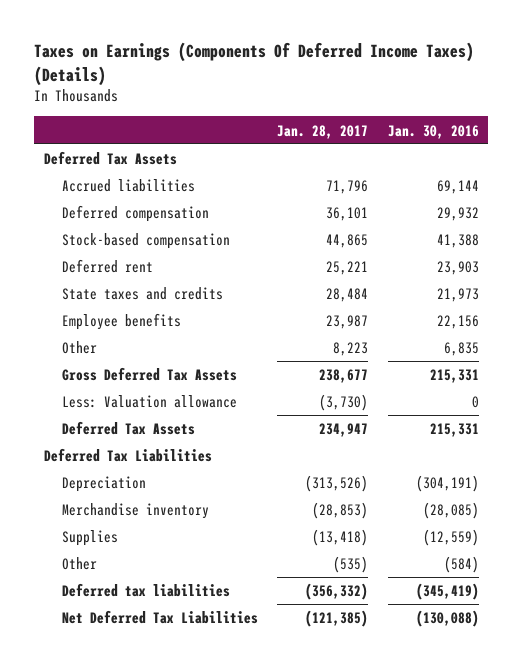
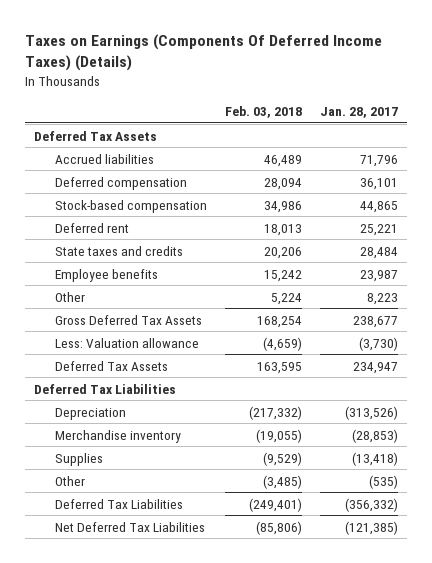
[387,124,479,139] Jan. 30, 2016 -> none
none -> [225,105,303,118] Feb. 03, 2018
[62,583,231,598] Deferred tax liabilities -> [55,498,184,509] Deferred Tax Liabilities

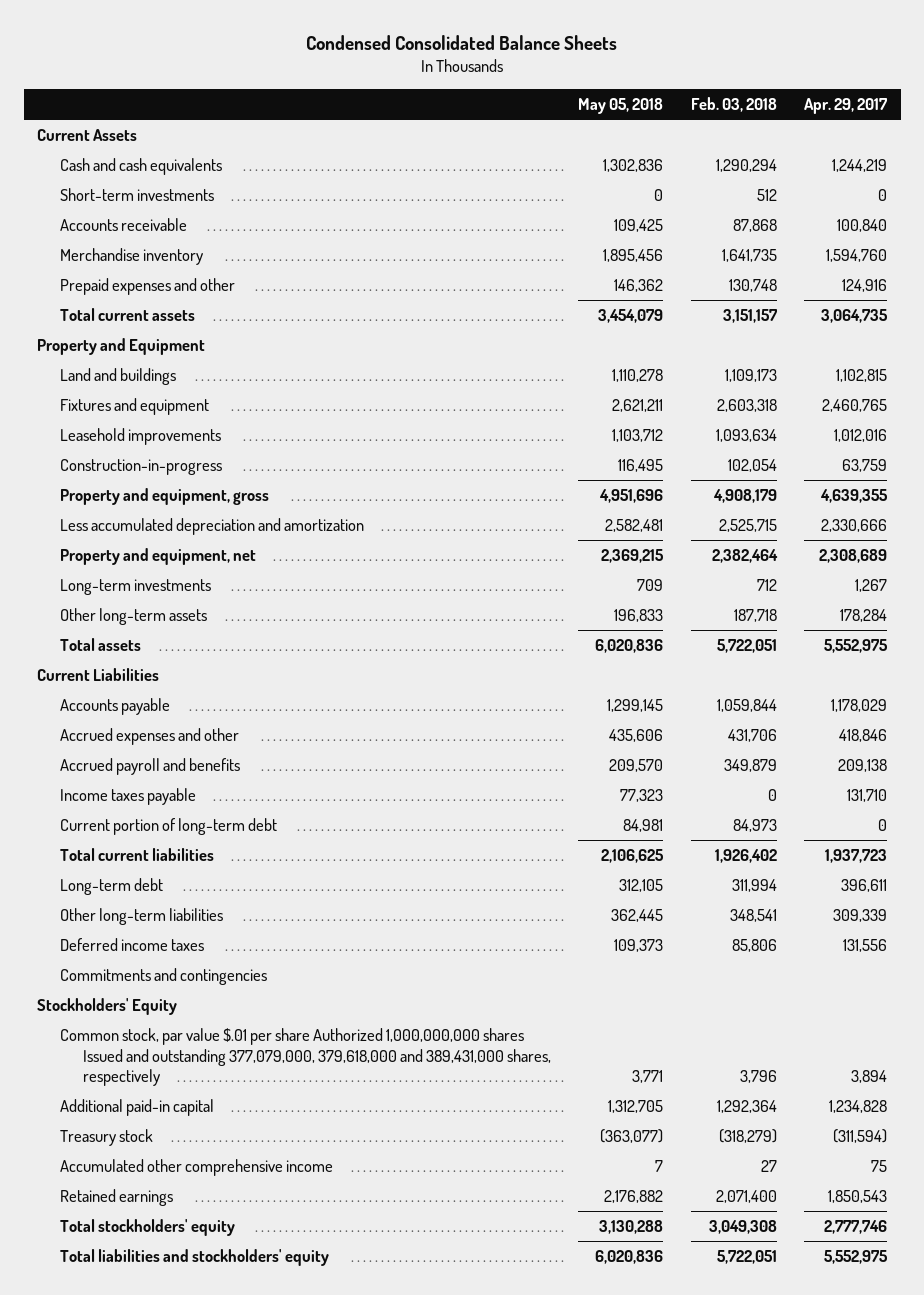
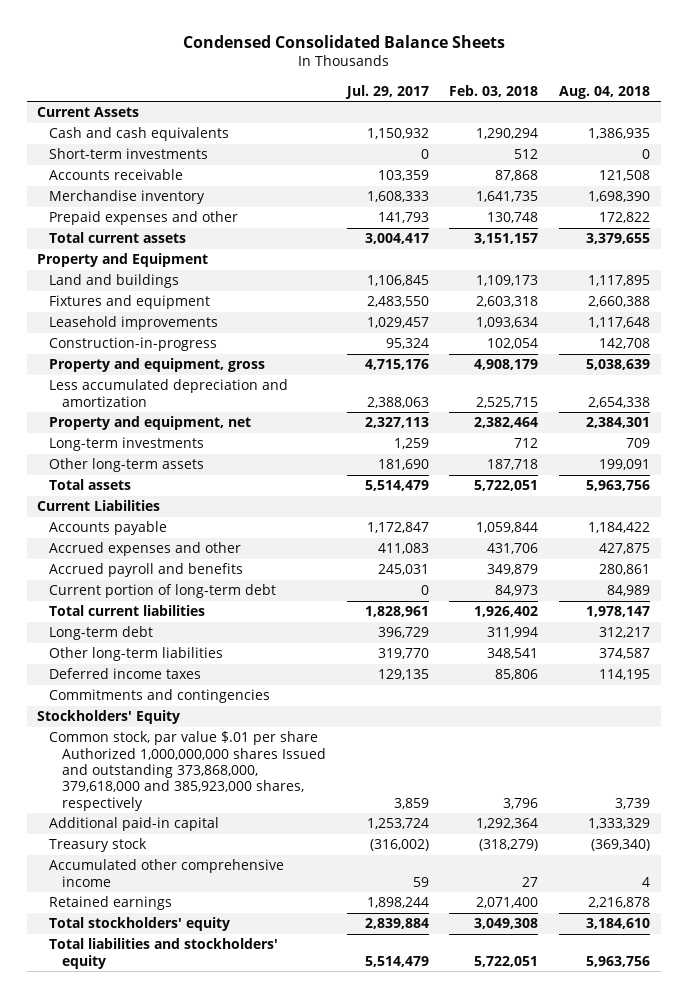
[578,98,664,115] May 05, 2018 -> none
[804,98,889,115] Apr. 29, 2017 -> none
none -> [344,84,429,99] Jul. 29, 2017
none -> [559,85,651,99] Aug. 04, 2018
[60,788,197,806] Income taxes payable -> none
[60,1028,551,1086] Common stock, par value $.01 per share Authorized 1,000,000,000 shares Issued and outstanding 377,079,000, 379,618,000 and 389,431,000 shares, respectively -> [49,731,326,811] Common stock, par value $.01 per share Authorized 1,000,000,000 shares Issued and outstanding 373,868,000, 379,618,000 and 385,923,000 shares, respectively

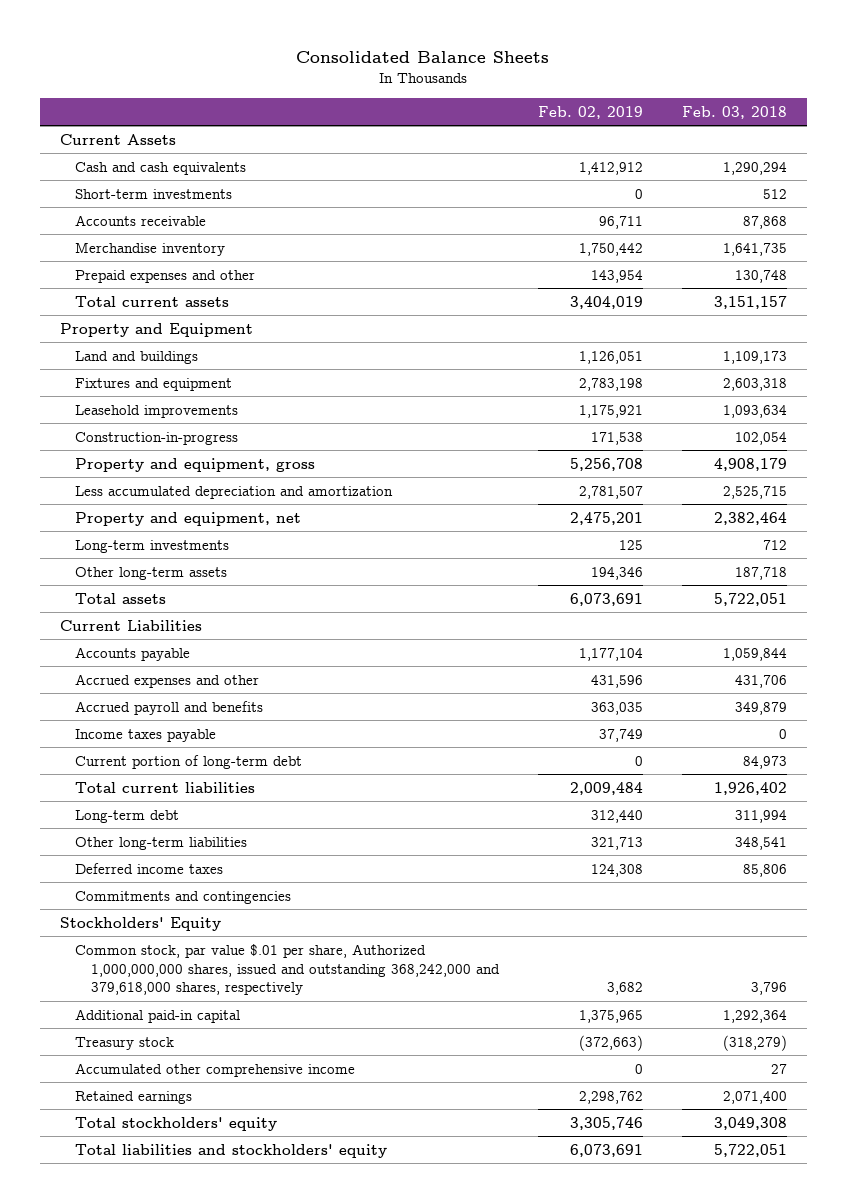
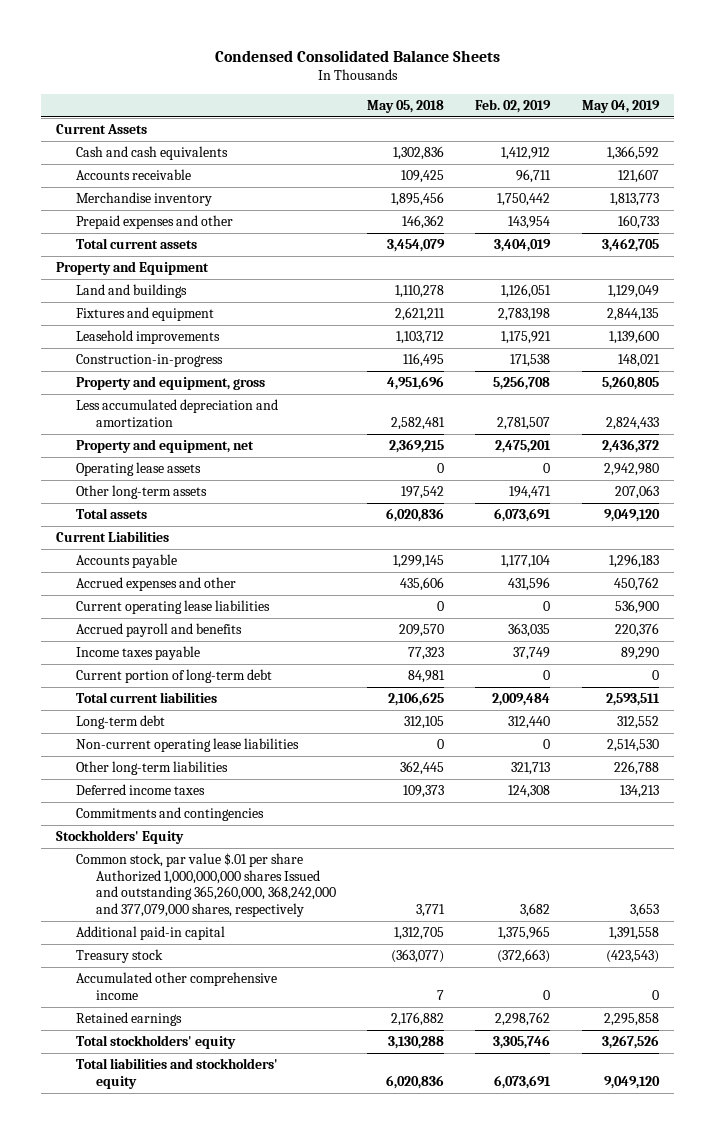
[296,51,550,64] Consolidated Balance Sheets -> [214,49,500,62] Condensed Consolidated Balance Sheets
[682,106,788,120] Feb. 03, 2018 -> none
none -> [367,99,445,113] May 05, 2018
none -> [581,99,660,113] May 04, 2019
[75,188,233,199] Short-term investments -> none
[75,539,230,553] Long-term investments -> none
none -> [75,462,201,477] Operating lease assets
[590,566,643,580] 194,346 -> [509,486,552,500] 194,471
none -> [75,600,270,615] Current operating lease liabilities
none -> [75,738,299,753] Non-current operating lease liabilities
[75,943,500,996] Common stock, par value $.01 per share, Authorized 1,000,000,000 shares, issued and outstanding 368,242,000 and 379,618,000 shares, respectively -> [75,853,336,918] Common stock, par value $.01 per share Authorized 1,000,000,000 shares Issued and outstanding 365,260,000, 368,242,000 and 377,079,000 shares, respectively

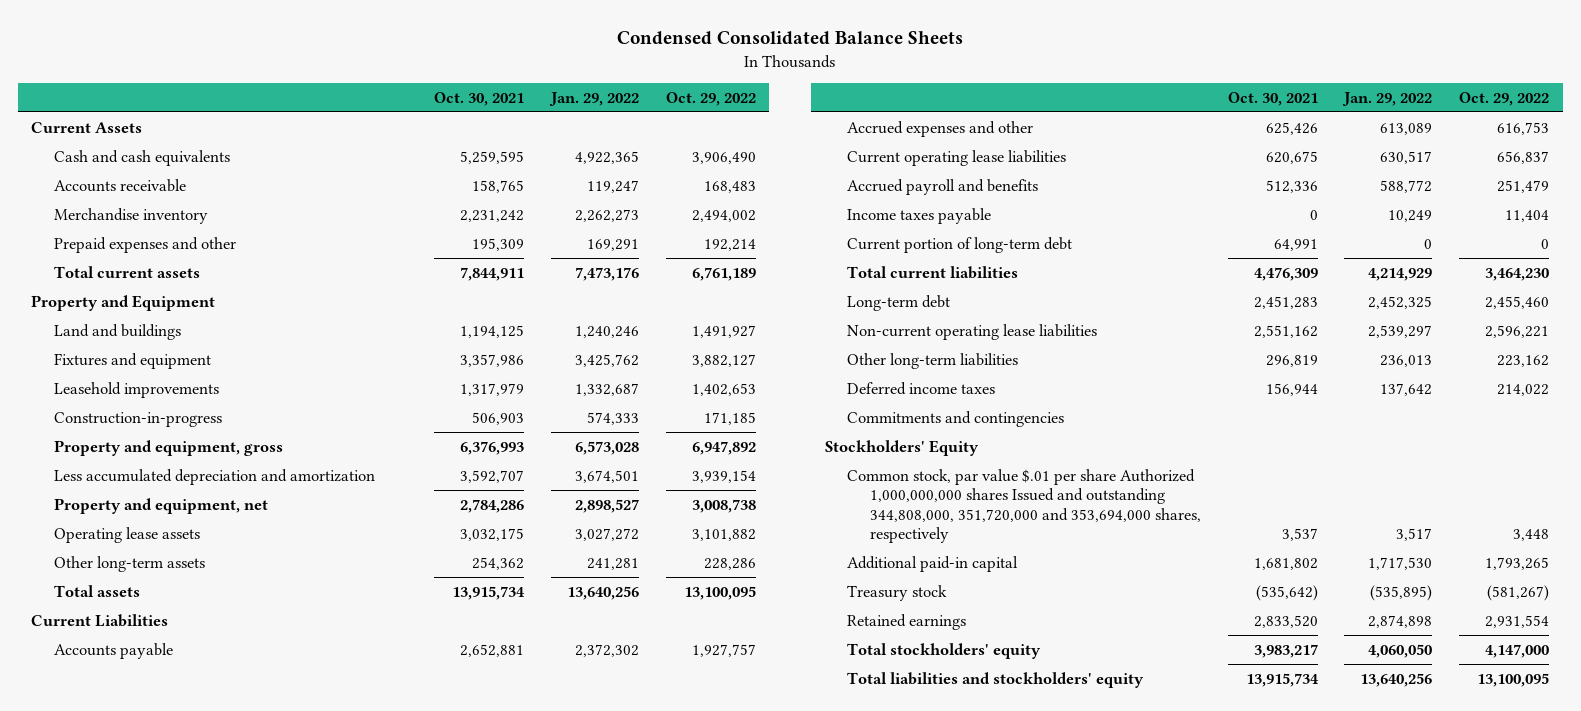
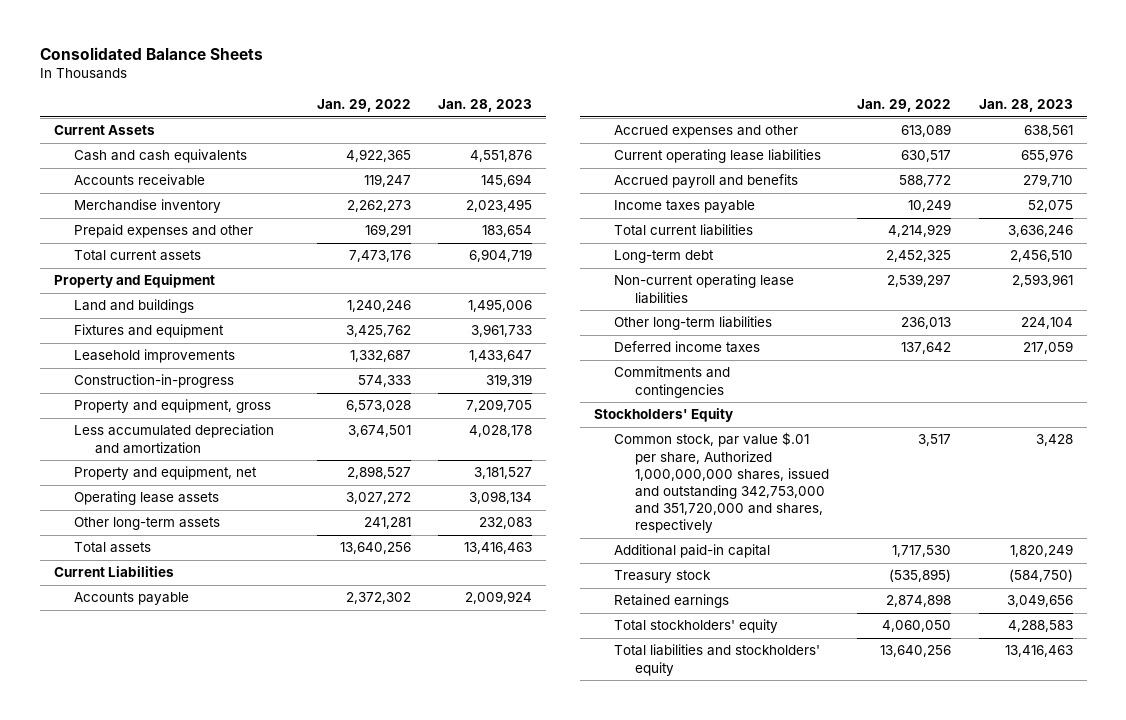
[617,30,964,45] Condensed Consolidated Balance Sheets -> [39,47,263,61] Consolidated Balance Sheets
[434,91,525,106] Oct. 30, 2021 -> none
[665,91,756,106] Oct. 29, 2022 -> none
none -> [438,99,533,113] Jan. 28, 2023
[847,236,1073,253] Current portion of long-term debt -> none
[847,468,1201,543] Common stock, par value $.01 per share Authorized 1,000,000,000 shares Issued and outstanding 344,808,000, 351,720,000 and 353,694,000 shares, respectively -> [614,432,829,534] Common stock, par value $.01 per share, Authorized 1,000,000,000 shares, issued and outstanding 342,753,000 and 351,720,000 and shares, respectively

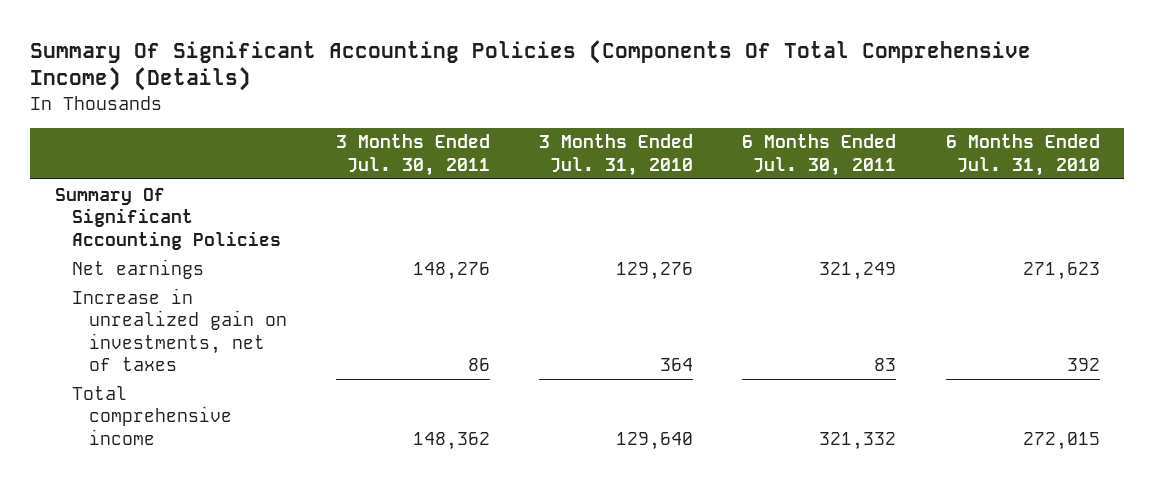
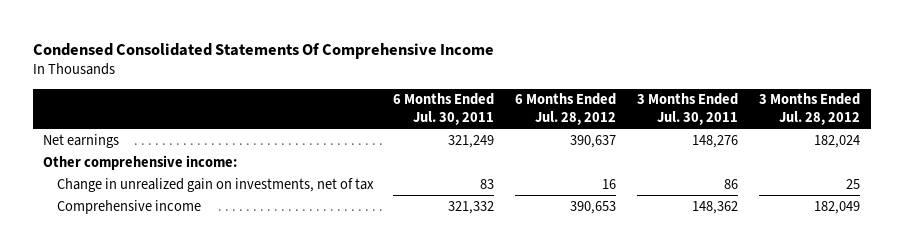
[29,39,1031,92] Summary Of Significant Accounting Policies (Components Of Total Comprehensive Income) (Details) -> [32,42,494,59] Condensed Consolidated Statements Of Comprehensive Income
[539,134,694,176] 3 Months Ended Jul. 31, 2010 -> none
[945,134,1100,176] 6 Months Ended Jul. 31, 2010 -> none
none -> [515,93,617,125] 6 Months Ended Jul. 28, 2012
none -> [759,93,861,125] 3 Months Ended Jul. 28, 2012
[54,187,281,250] Summary Of Significant Accounting Policies -> none
none -> [43,154,238,170] Other comprehensive income:
[71,287,287,371] Increase in unrealized gain on investments, net of taxes -> [56,177,374,192] Change in unrealized gain on investments, net of tax
[71,385,232,445] Total comprehensive income -> [56,199,201,214] Comprehensive income

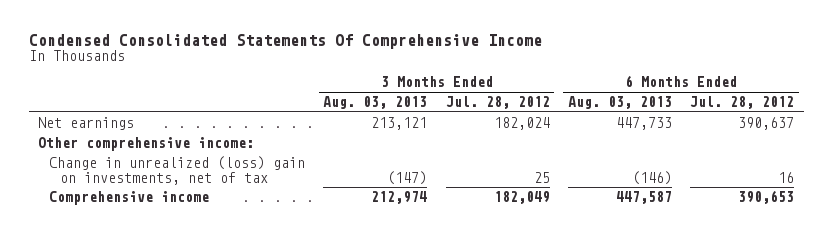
[393,93,495,125] 6 Months Ended Jul. 30, 2011 -> none
[637,93,739,125] 3 Months Ended Jul. 30, 2011 -> none
none -> [323,95,428,109] Aug. 03, 2013
none -> [568,95,673,109] Aug. 03, 2013
[56,177,374,192] Change in unrealized gain on investments, net of tax -> [48,155,305,185] Change in unrealized (loss) gain on investments, net of tax

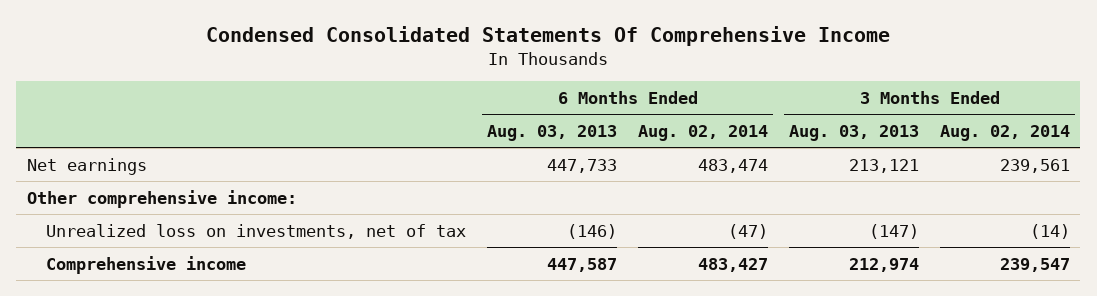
[445,95,550,109] Jul. 28, 2012 -> none
[690,95,795,109] Jul. 28, 2012 -> none
none -> [638,125,769,142] Aug. 02, 2014
none -> [940,125,1071,142] Aug. 02, 2014
[48,155,305,185] Change in unrealized (loss) gain on investments, net of tax -> [46,223,467,239] Unrealized loss on investments, net of tax

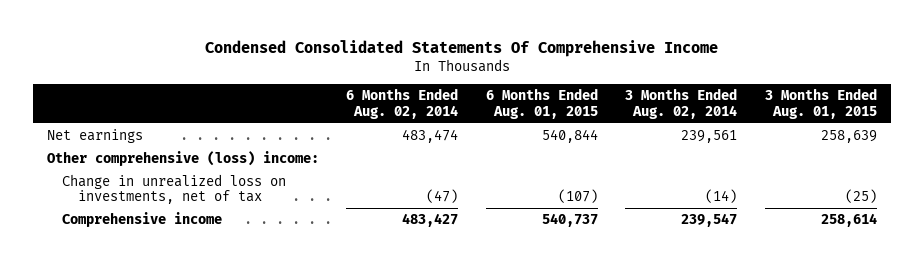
[487,125,618,142] Aug. 03, 2013 -> none
[789,125,920,142] Aug. 03, 2013 -> none
none -> [485,88,598,119] 6 Months Ended Aug. 01, 2015
none -> [765,88,878,119] 3 Months Ended Aug. 01, 2015
[26,189,297,208] Other comprehensive income: -> [46,150,319,166] Other comprehensive (loss) income:
[46,223,467,239] Unrealized loss on investments, net of tax -> [62,173,287,205] Change in unrealized loss on investments, net of tax

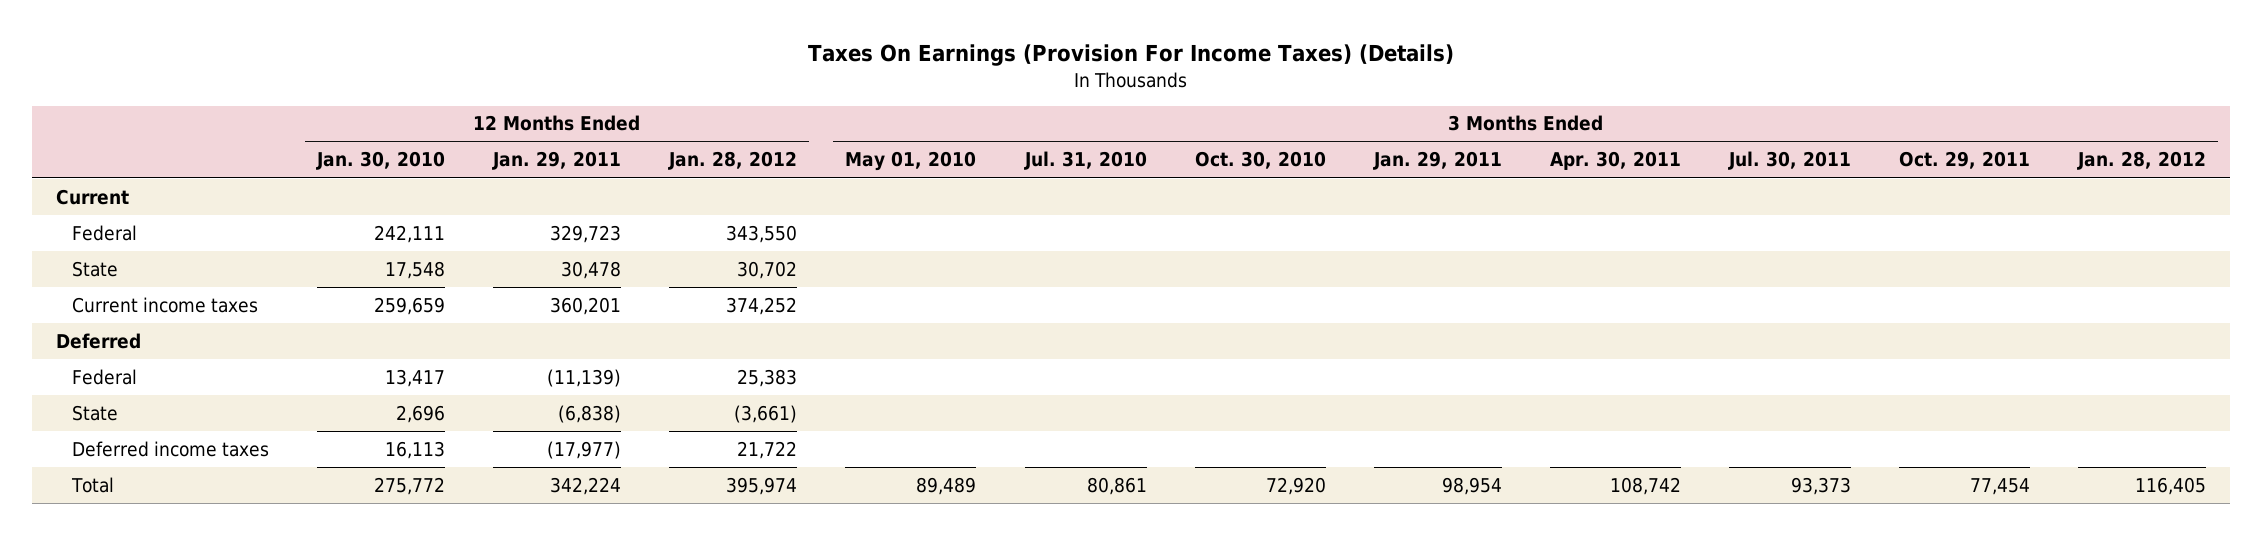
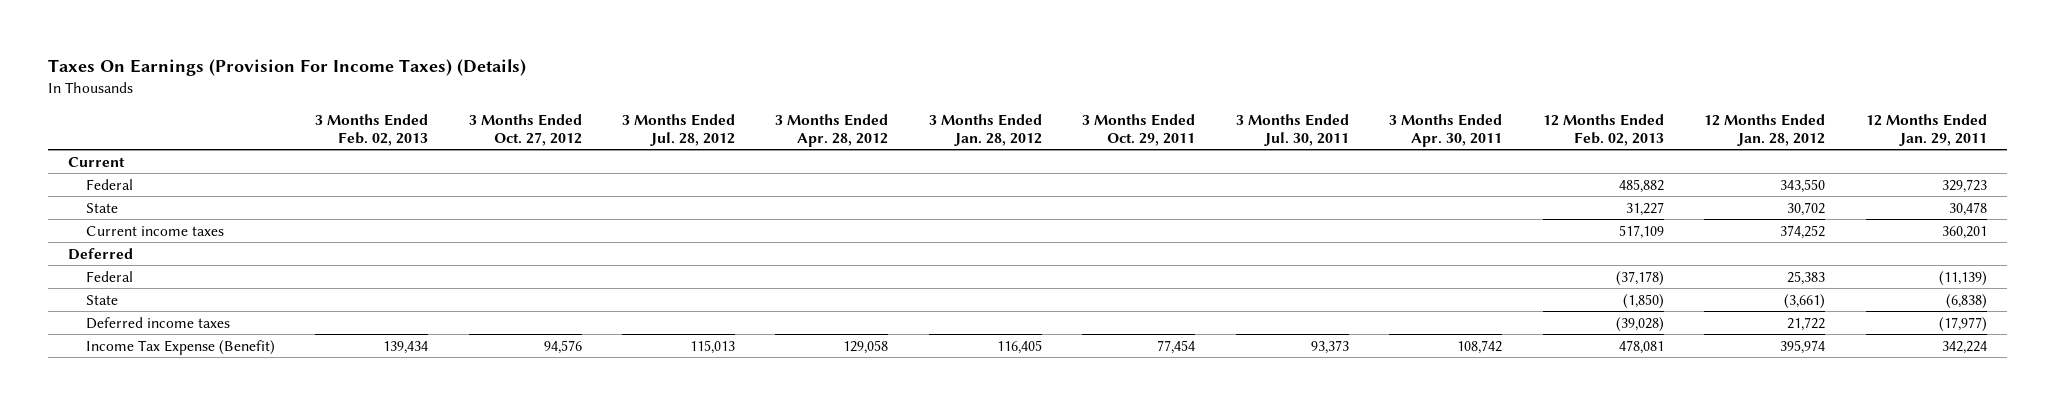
[316,151,446,171] Jan. 30, 2010 -> none
[845,151,977,172] May 01, 2010 -> none
[1023,151,1147,171] Jul. 31, 2010 -> none
[1194,151,1326,170] Oct. 30, 2010 -> none
[1372,151,1502,171] Jan. 29, 2011 -> none
none -> [315,113,429,146] 3 Months Ended Feb. 02, 2013
none -> [468,113,582,146] 3 Months Ended Oct. 27, 2012
none -> [621,113,735,146] 3 Months Ended Jul. 28, 2012
none -> [775,113,889,147] 3 Months Ended Apr. 28, 2012
none -> [1542,113,1664,146] 12 Months Ended Feb. 02, 2013
[71,476,115,493] Total -> [85,339,275,355] Income Tax Expense (Benefit)

